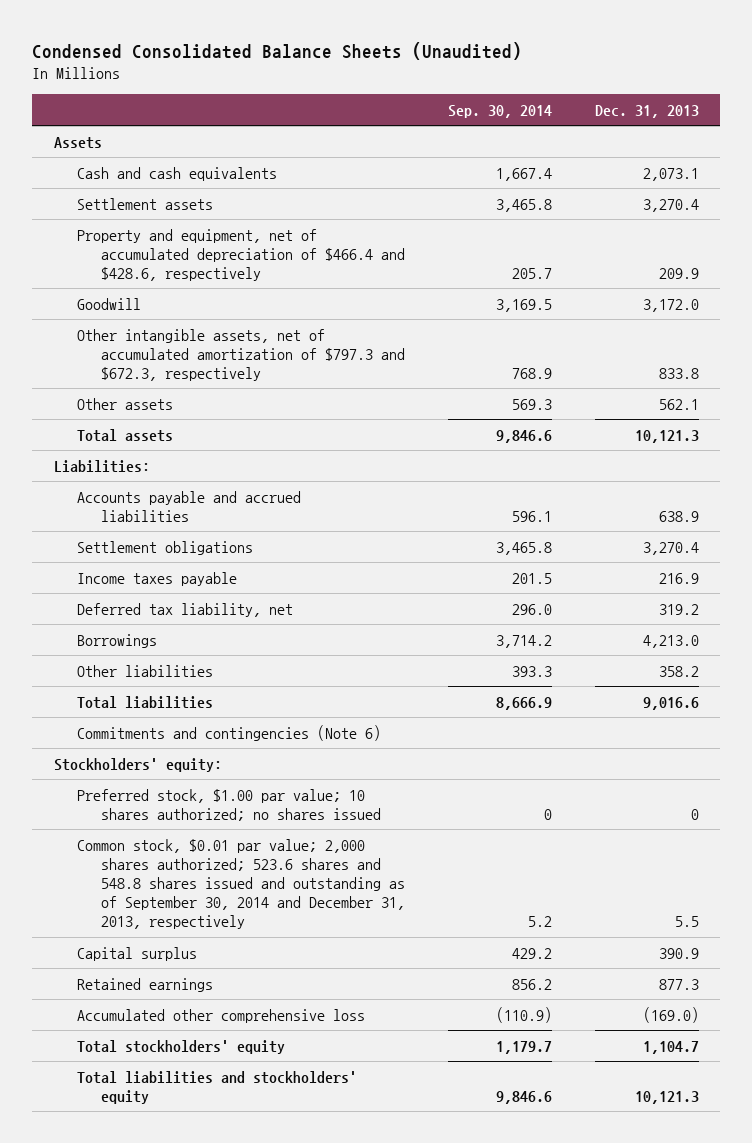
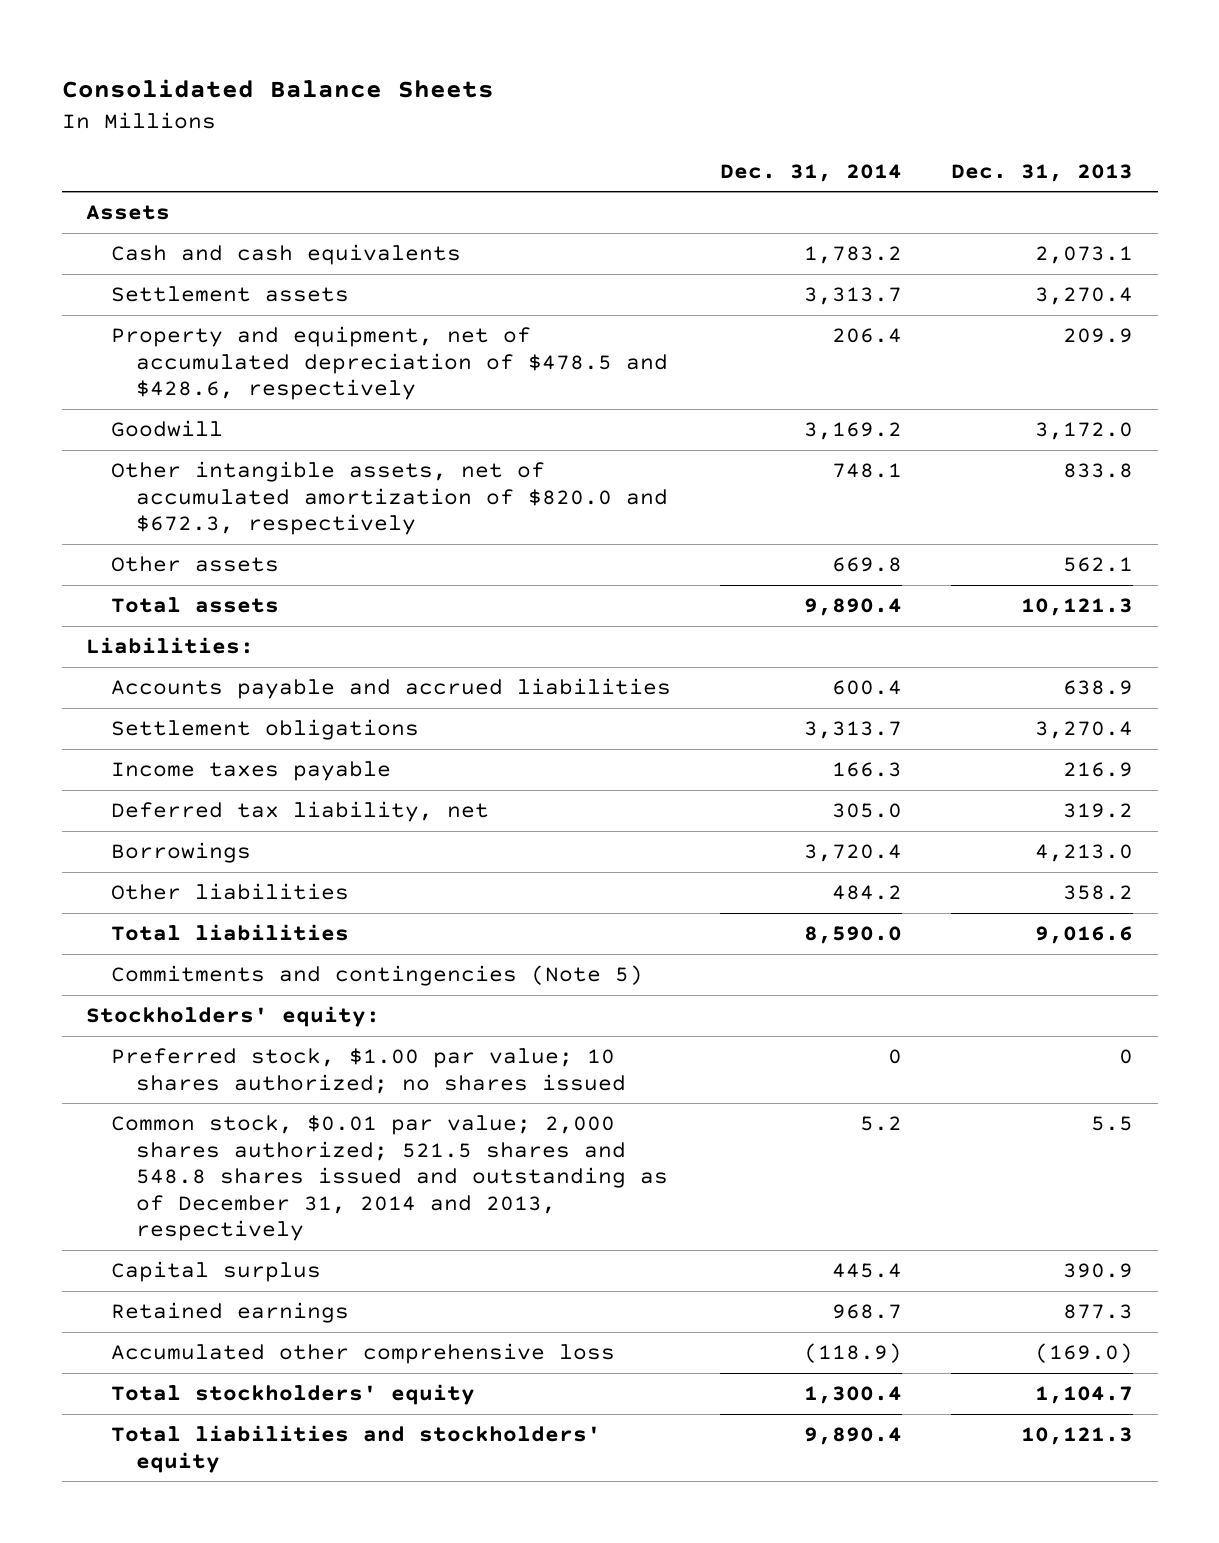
[32,41,523,60] Condensed Consolidated Balance Sheets (Unaudited) -> [61,79,494,99] Consolidated Balance Sheets
[447,104,552,118] Sep. 30, 2014 -> none
none -> [719,163,902,182] Dec. 31, 2014
[77,228,405,281] Property and equipment, net of accumulated depreciation of $466.4 and $428.6, respectively -> [110,326,668,401] Property and equipment, net of accumulated depreciation of $478.5 and $428.6, respectively
[77,328,405,381] Other intangible assets, net of accumulated amortization of $797.3 and $672.3, respectively -> [110,461,668,536] Other intangible assets, net of accumulated amortization of $820.0 and $672.3, respectively
[77,724,382,741] Commitments and contingencies (Note 6) -> [110,965,643,987] Commitments and contingencies (Note 5)
[77,838,405,929] Common stock, $0.01 par value; 2,000 shares authorized; 523.6 shares and 548.8 shares issued and outstanding as of September 30, 2014 and December 31, 2013, respectively -> [110,1115,668,1242] Common stock, $0.01 par value; 2,000 shares authorized; 521.5 shares and 548.8 shares issued and outstanding as of December 31, 2014 and 2013, respectively

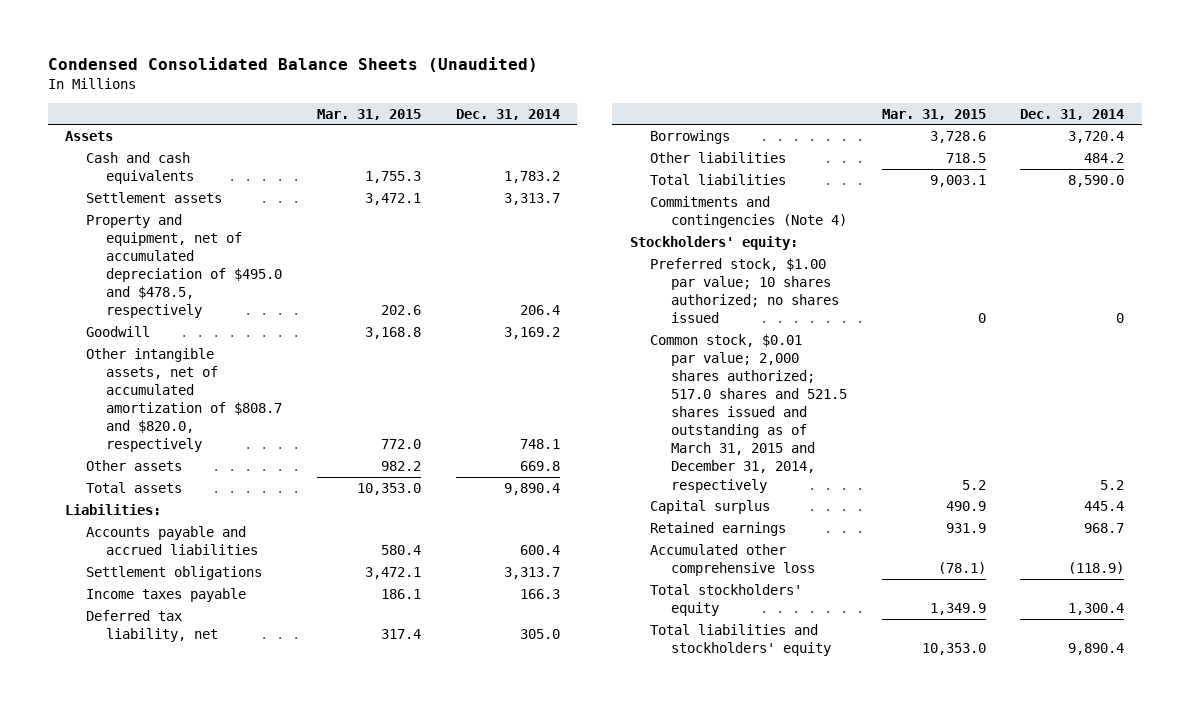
[61,79,494,99] Consolidated Balance Sheets -> [47,56,538,72] Condensed Consolidated Balance Sheets (Unaudited)
[951,163,1134,182] Dec. 31, 2013 -> none
none -> [317,108,422,120] Mar. 31, 2015
[110,326,668,401] Property and equipment, net of accumulated depreciation of $478.5 and $428.6, respectively -> [85,213,283,319] Property and equipment, net of accumulated depreciation of $495.0 and $478.5, respectively
[110,461,668,536] Other intangible assets, net of accumulated amortization of $820.0 and $672.3, respectively -> [85,347,283,453] Other intangible assets, net of accumulated amortization of $808.7 and $820.0, respectively
[110,965,643,987] Commitments and contingencies (Note 5) -> [650,195,847,229] Commitments and contingencies (Note 4)
[110,1115,668,1242] Common stock, $0.01 par value; 2,000 shares authorized; 521.5 shares and 548.8 shares issued and outstanding as of December 31, 2014 and 2013, respectively -> [650,333,847,493] Common stock, $0.01 par value; 2,000 shares authorized; 517.0 shares and 521.5 shares issued and outstanding as of March 31, 2015 and December 31, 2014, respectively

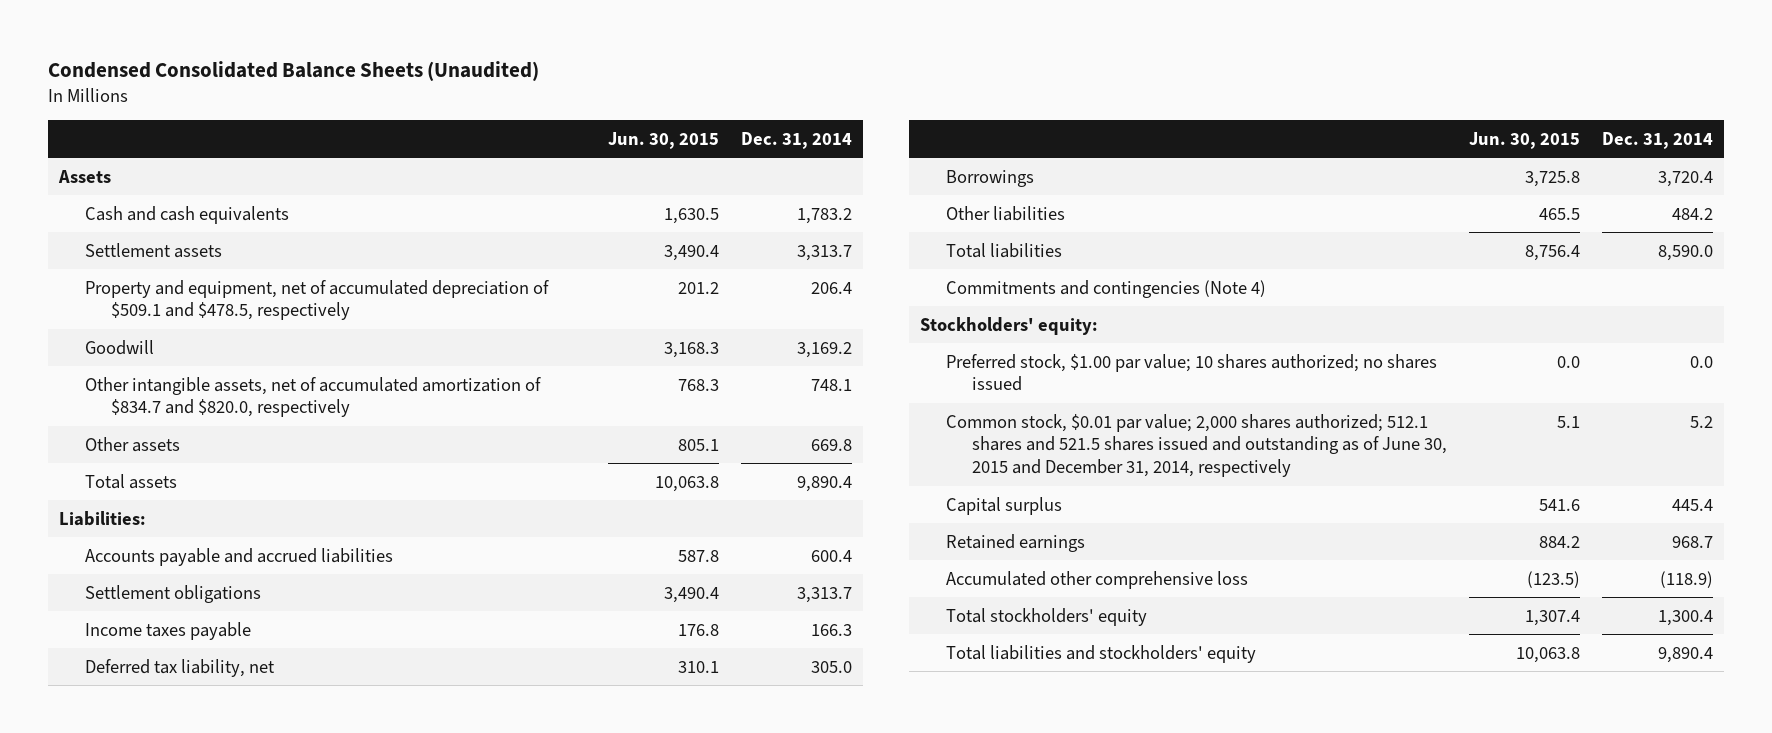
[317,108,422,120] Mar. 31, 2015 -> none
none -> [607,132,719,150] Jun. 30, 2015
[85,213,283,319] Property and equipment, net of accumulated depreciation of $495.0 and $478.5, respectively -> [85,279,550,321] Property and equipment, net of accumulated depreciation of $509.1 and $478.5, respectively
[85,347,283,453] Other intangible assets, net of accumulated amortization of $808.7 and $820.0, respectively -> [85,376,542,418] Other intangible assets, net of accumulated amortization of $834.7 and $820.0, respectively
[1116,313,1125,324] 0 -> [1690,355,1714,368] 0.0
[650,333,847,493] Common stock, $0.01 par value; 2,000 shares authorized; 517.0 shares and 521.5 shares issued and outstanding as of March 31, 2015 and December 31, 2014, respectively -> [945,413,1447,478] Common stock, $0.01 par value; 2,000 shares authorized; 512.1 shares and 521.5 shares issued and outstanding as of June 30, 2015 and December 31, 2014, respectively

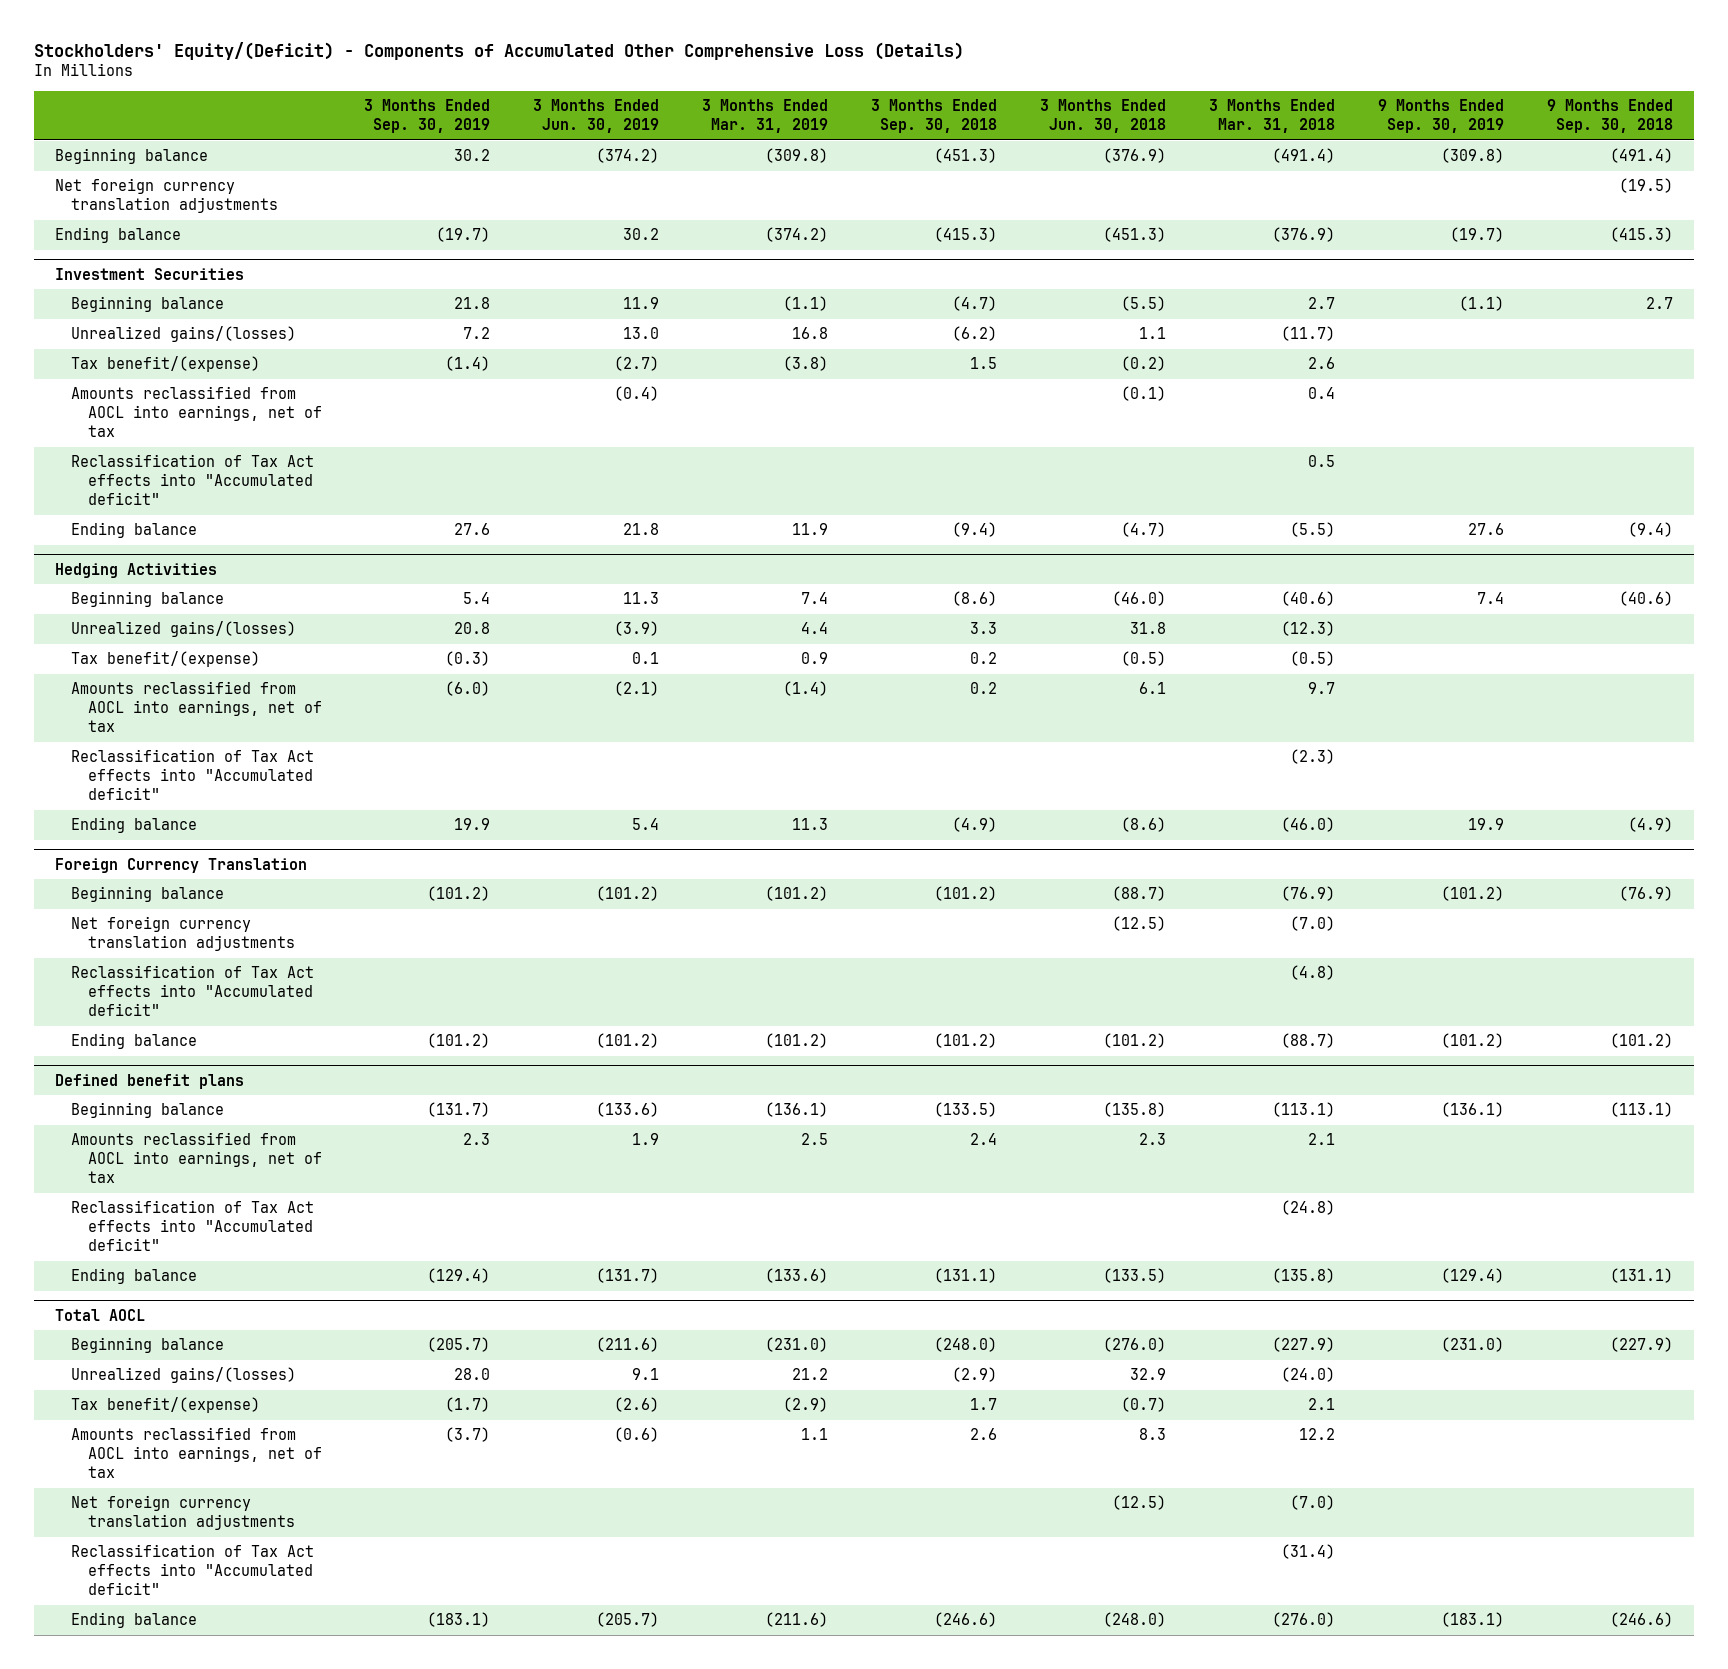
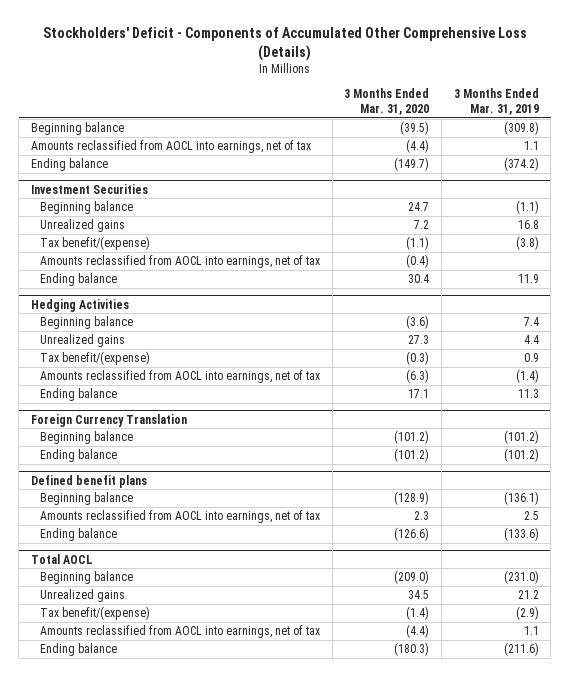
[33,41,964,60] Stockholders' Equity/(Deficit) - Components of Accumulated Other Comprehensive Loss (Details) -> [42,26,527,61] Stockholders' Deficit - Components of Accumulated Other Comprehensive Loss (Details)
[364,99,491,134] 3 Months Ended Sep. 30, 2019 -> none
[533,99,660,134] 3 Months Ended Jun. 30, 2019 -> none
[871,99,998,134] 3 Months Ended Sep. 30, 2018 -> none
[1040,99,1167,134] 3 Months Ended Jun. 30, 2018 -> none
[1208,99,1335,134] 3 Months Ended Mar. 31, 2018 -> none
[1377,99,1504,134] 9 Months Ended Sep. 30, 2019 -> none
[1546,99,1673,134] 9 Months Ended Sep. 30, 2018 -> none
none -> [344,88,430,115] 3 Months Ended Mar. 31, 2020
[55,178,279,214] Net foreign currency translation adjustments -> none
none -> [30,140,311,154] Amounts reclassified from AOCL into earnings, net of tax
[71,326,297,343] Unrealized gains/(losses) -> [40,219,126,233] Unrealized gains
[71,454,315,506] Reclassification of Tax Act effects into "Accumulated deficit" -> none
[71,621,297,638] Unrealized gains/(losses) -> [40,334,126,348] Unrealized gains
[71,749,315,801] Reclassification of Tax Act effects into "Accumulated deficit" -> none
[71,916,295,952] Net foreign currency translation adjustments -> none
[71,965,315,1017] Reclassification of Tax Act effects into "Accumulated deficit" -> none
[71,1200,315,1252] Reclassification of Tax Act effects into "Accumulated deficit" -> none
[71,1367,297,1384] Unrealized gains/(losses) -> [40,589,126,603] Unrealized gains
[71,1495,295,1531] Net foreign currency translation adjustments -> none
[71,1544,315,1596] Reclassification of Tax Act effects into "Accumulated deficit" -> none

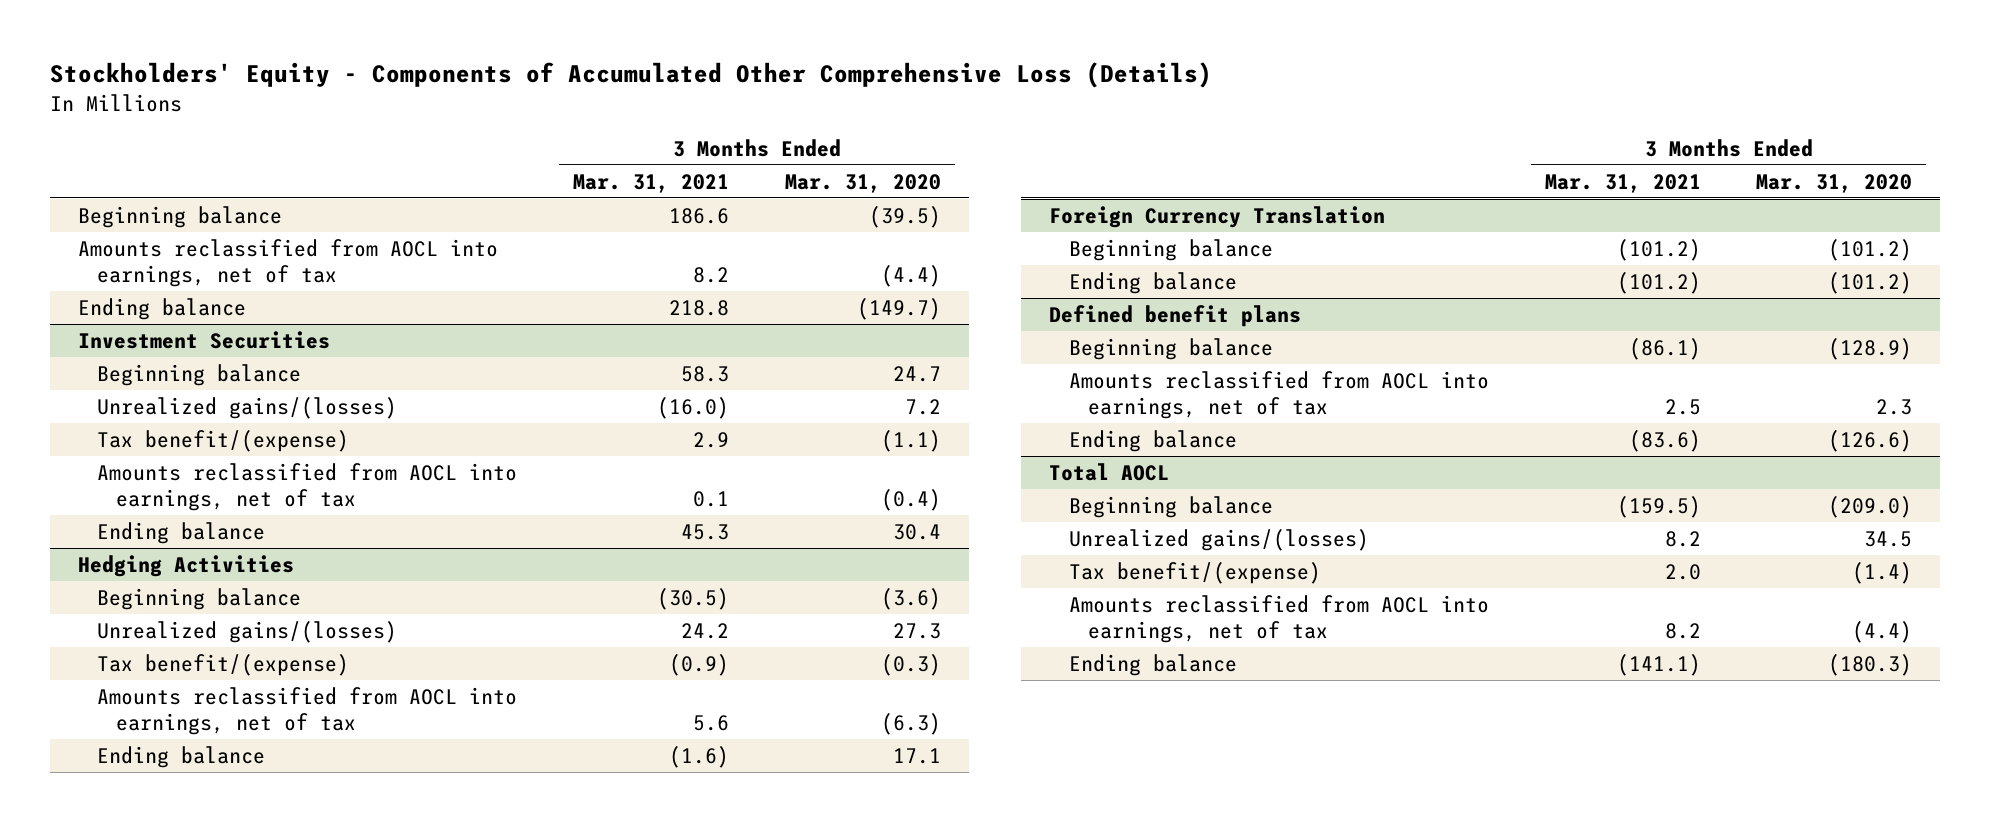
[42,26,527,61] Stockholders' Deficit - Components of Accumulated Other Comprehensive Loss (Details) -> [49,62,1212,89] Stockholders' Equity - Components of Accumulated Other Comprehensive Loss (Details)
[453,88,539,115] 3 Months Ended Mar. 31, 2019 -> none
none -> [572,173,729,193] Mar. 31, 2021
[40,219,126,233] Unrealized gains -> [96,396,397,419] Unrealized gains/(losses)
[40,334,126,348] Unrealized gains -> [96,620,397,643] Unrealized gains/(losses)
[40,589,126,603] Unrealized gains -> [1068,528,1369,551] Unrealized gains/(losses)

